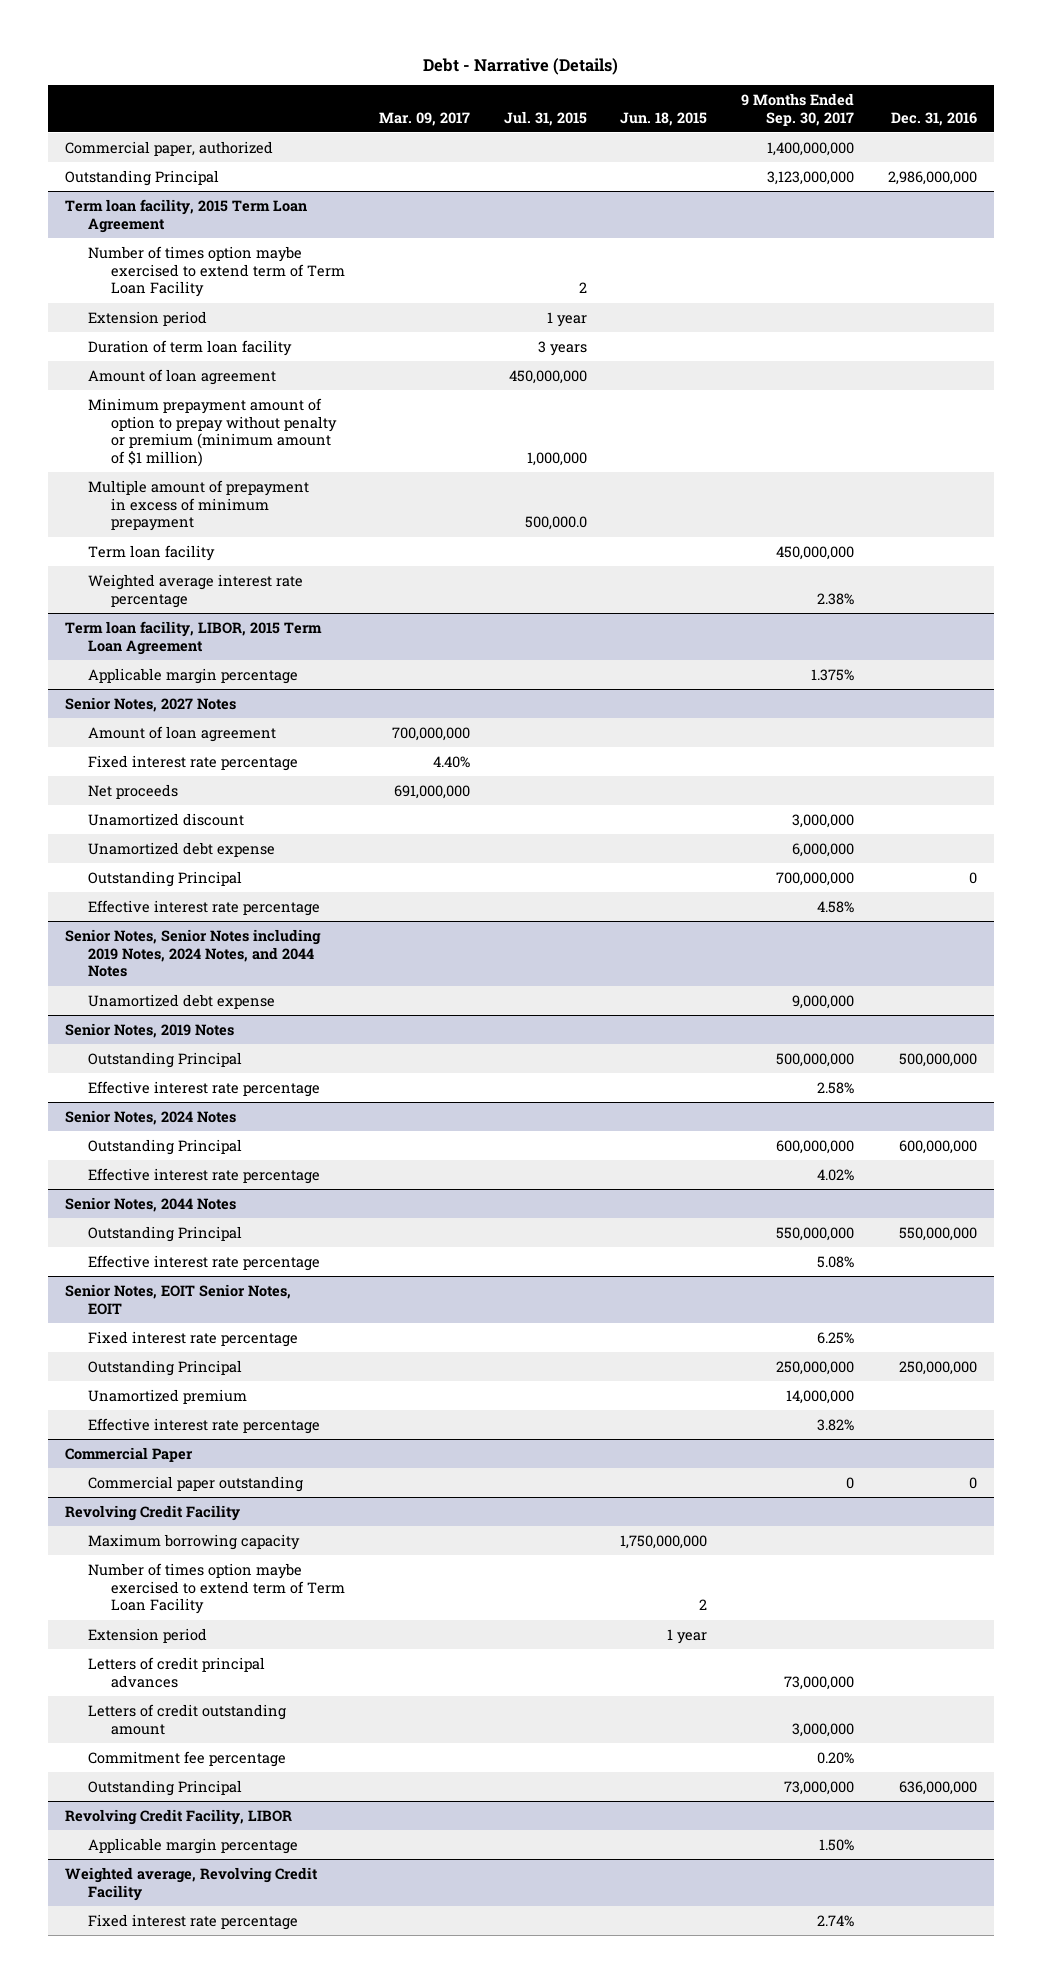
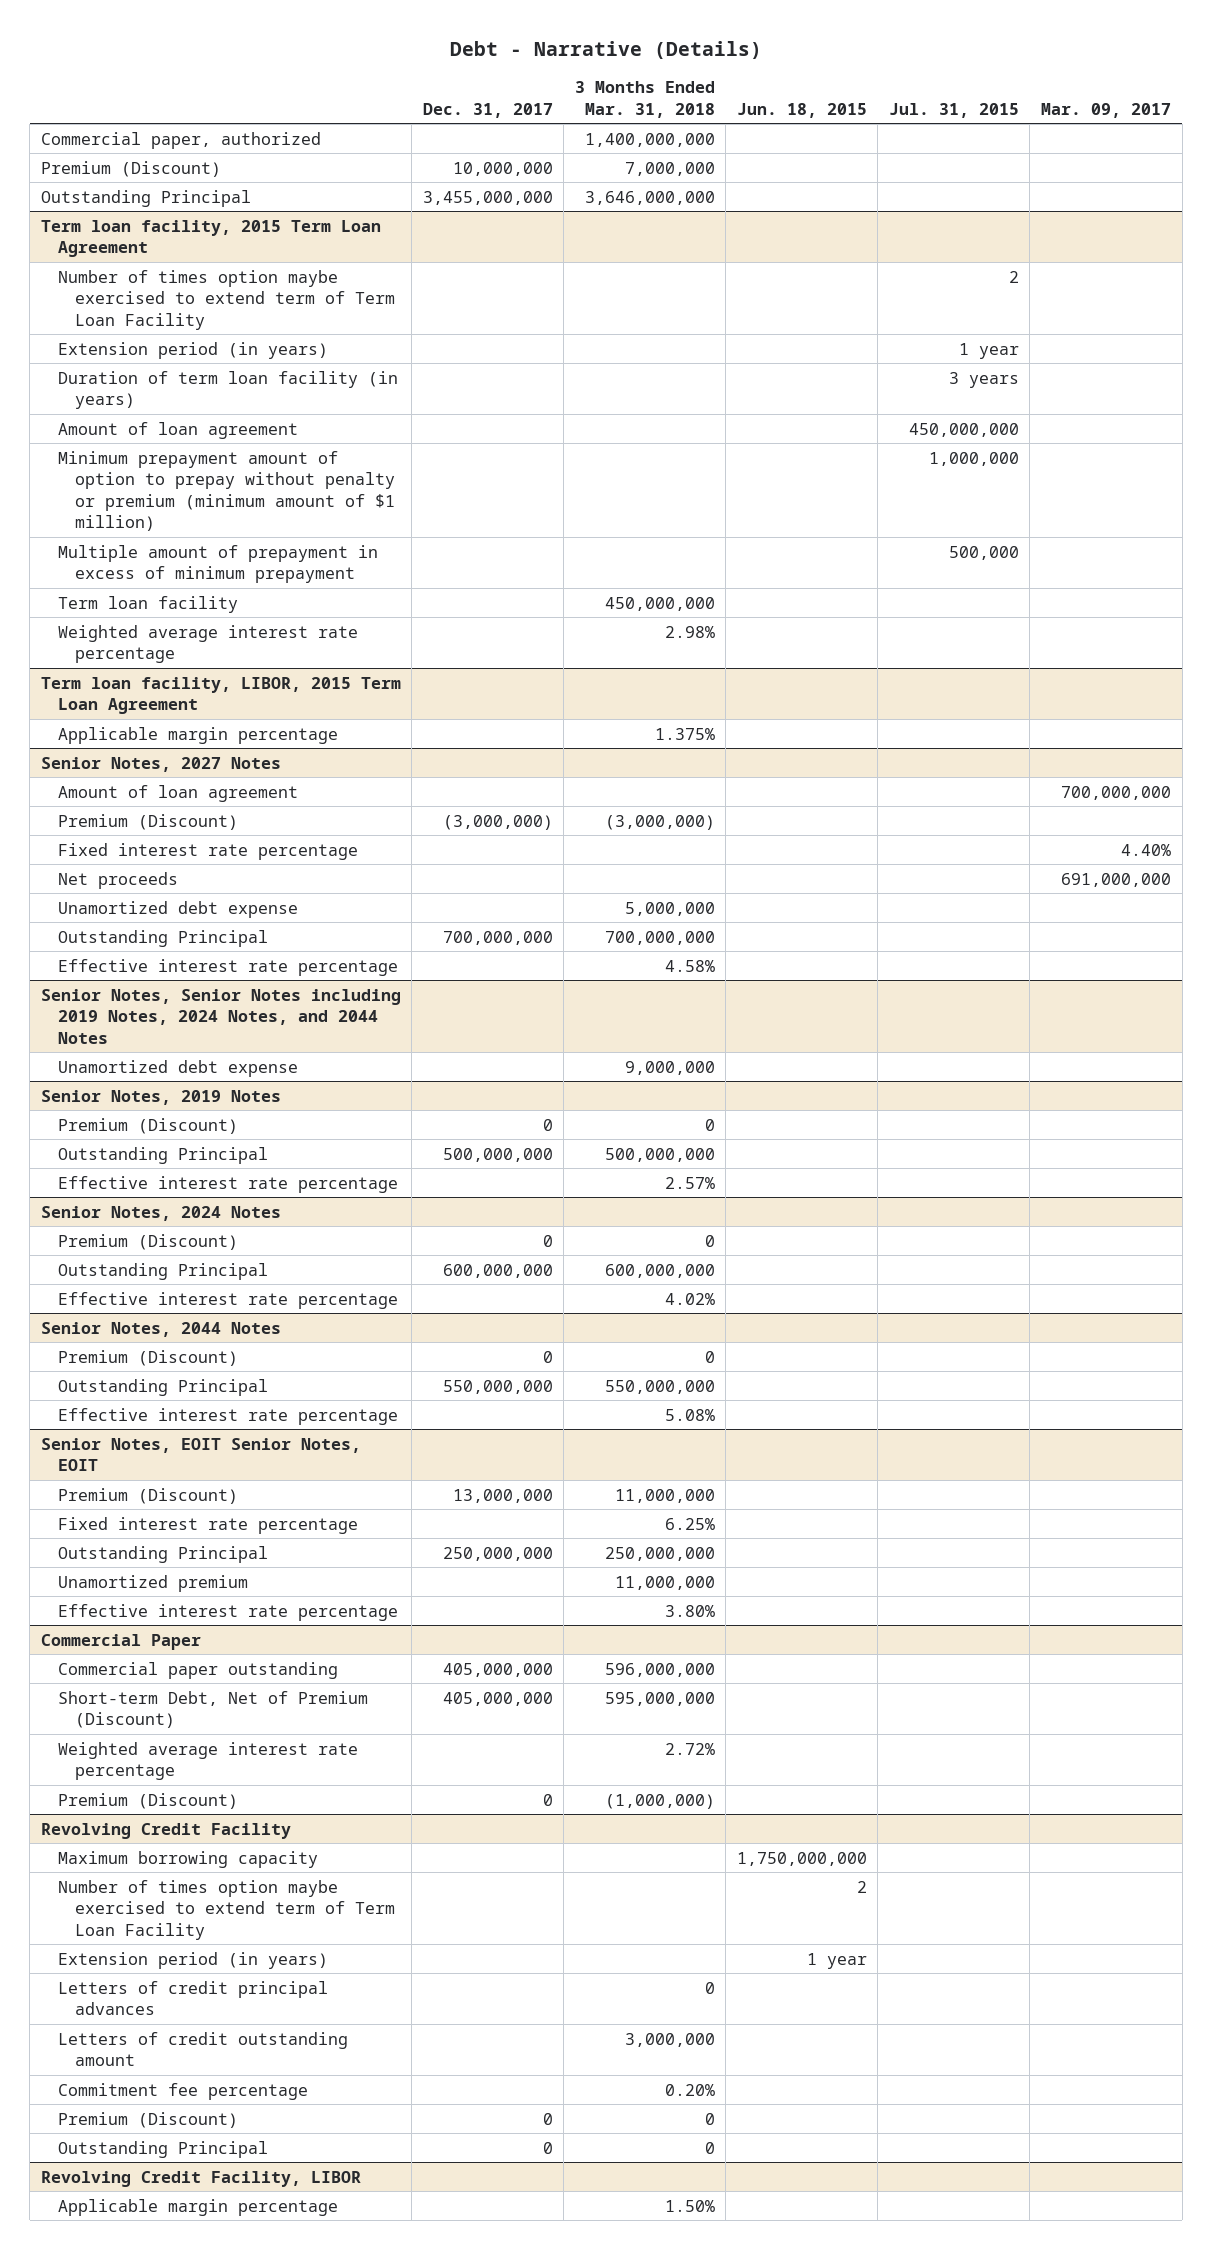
[741,92,855,126] 9 Months Ended Sep. 30, 2017 -> none
[890,111,977,126] Dec. 31, 2016 -> none
none -> [422,102,553,118] Dec. 31, 2017
none -> [574,81,715,118] 3 Months Ended Mar. 31, 2018
none -> [40,160,221,177] Premium (Discount)
[88,310,208,326] Extension period -> [57,341,328,359] Extension period (in years)
[88,339,293,356] Duration of term loan facility -> [57,370,398,410] Duration of term loan facility (in years)
[524,516,587,531] 500,000.0 -> [948,545,1019,560] 500,000
none -> [57,813,238,830] Premium (Discount)
[88,812,245,826] Unamortized discount -> none
none -> [57,1117,238,1134] Premium (Discount)
none -> [57,1233,238,1250] Premium (Discount)
none -> [57,1349,238,1366] Premium (Discount)
none -> [57,1487,238,1504] Premium (Discount)
none -> [57,1690,368,1729] Short-term Debt, Net of Premium (Discount)
none -> [57,1741,358,1781] Weighted average interest rate percentage
none -> [57,1792,238,1809] Premium (Discount)
[88,1627,208,1643] Extension period -> [57,1951,328,1969] Extension period (in years)
none -> [57,2111,238,2128] Premium (Discount)
[64,1866,318,1901] Weighted average, Revolving Credit Facility -> none
[88,1913,299,1930] Fixed interest rate percentage -> none

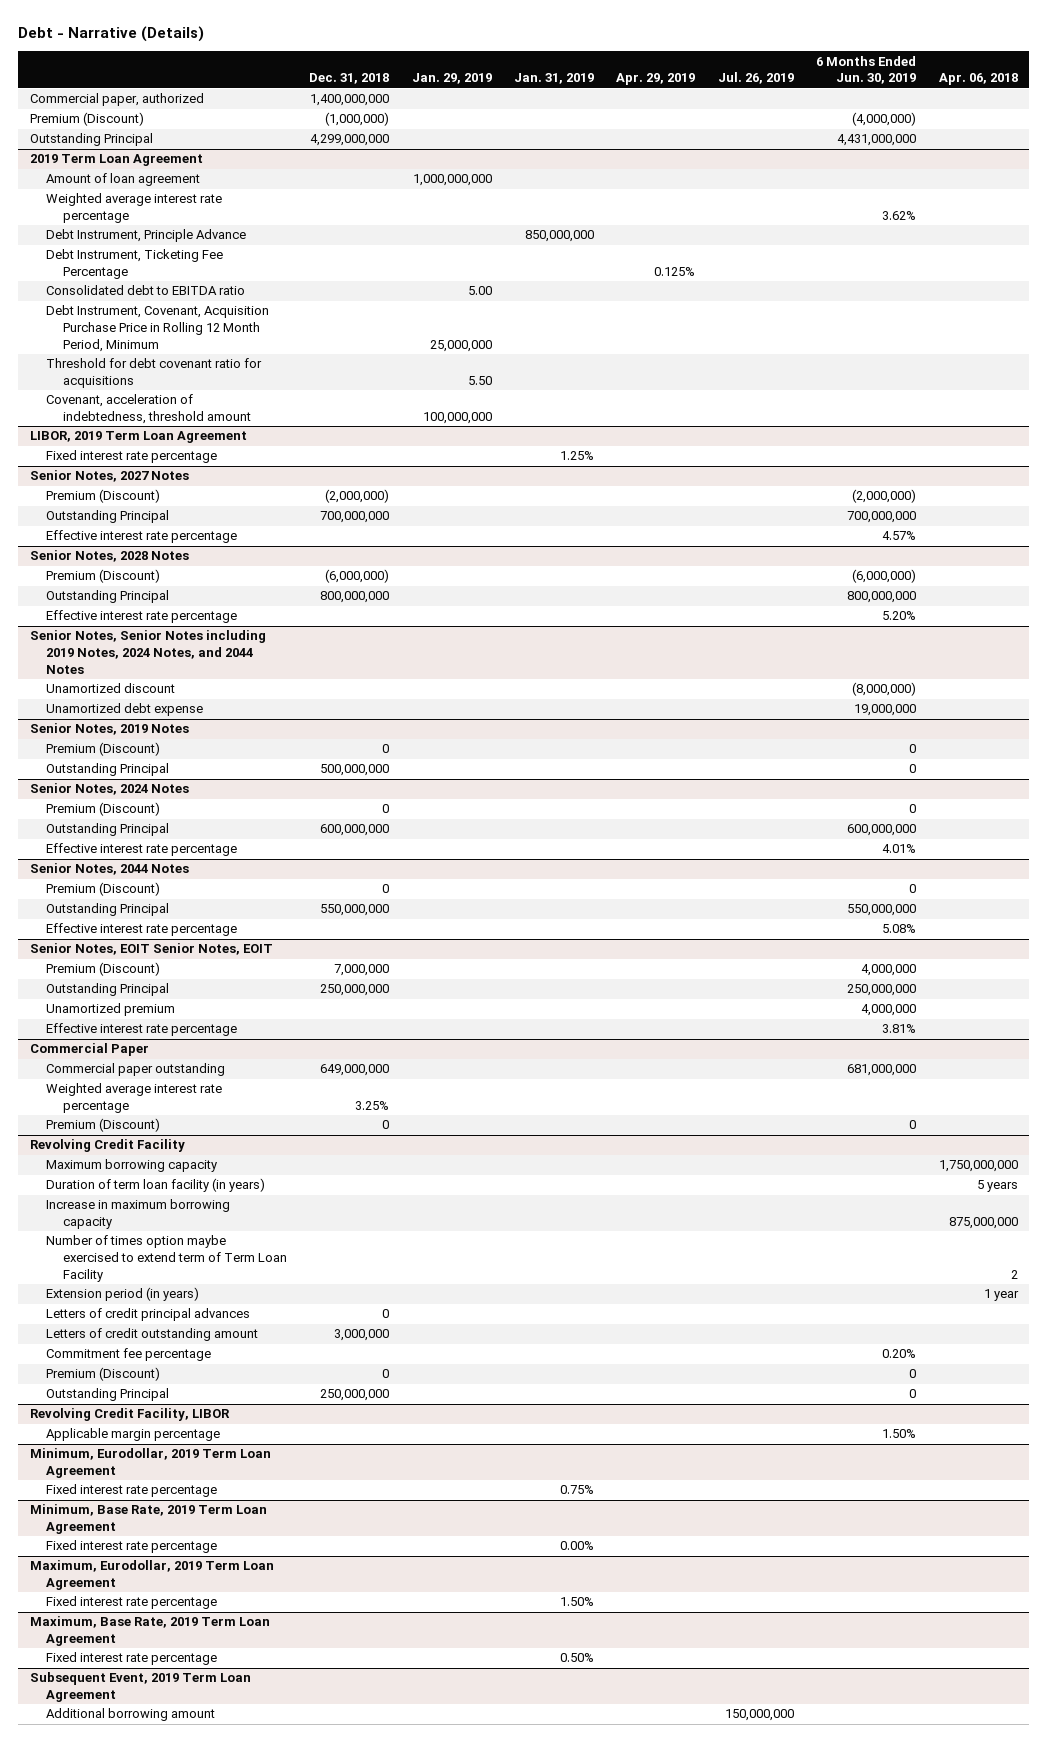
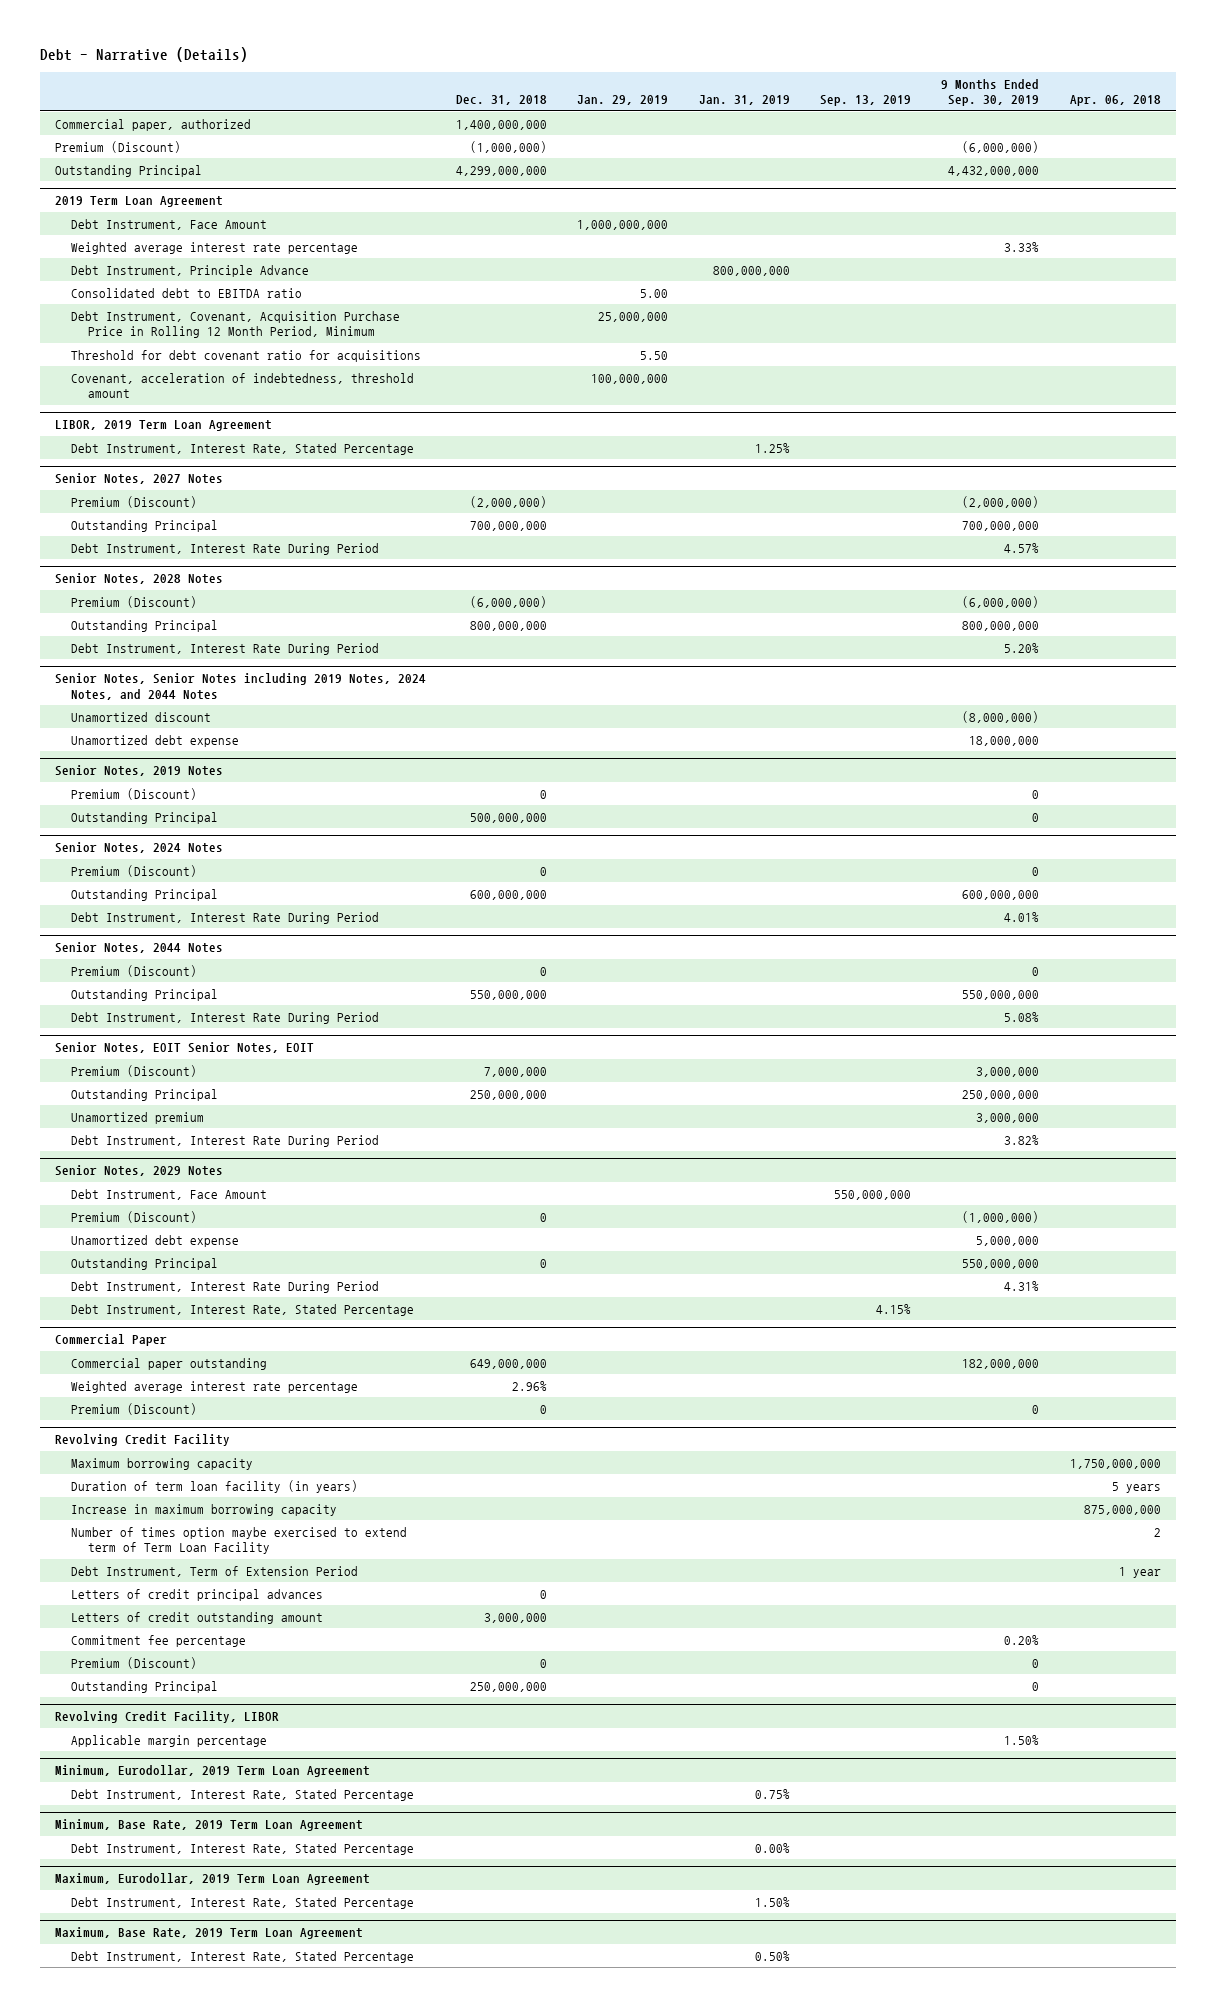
[616,73,696,86] Apr. 29, 2019 -> none
[717,72,794,85] Jul. 26, 2019 -> none
[816,55,917,85] 6 Months Ended Jun. 30, 2019 -> none
none -> [820,94,912,106] Sep. 13, 2019
none -> [941,78,1040,106] 9 Months Ended Sep. 30, 2019
[46,173,201,187] Amount of loan agreement -> [71,218,268,230] Debt Instrument, Face Amount
[46,249,224,280] Debt Instrument, Ticketing Fee Percentage -> none
[525,230,595,243] 850,000,000 -> [712,265,790,276] 800,000,000
[46,450,218,464] Fixed interest rate percentage -> [71,442,415,455] Debt Instrument, Interest Rate, Stated Percentage
[46,530,238,544] Effective interest rate percentage -> [71,542,380,555] Debt Instrument, Interest Rate During Period
[46,610,238,624] Effective interest rate percentage -> [71,642,380,655] Debt Instrument, Interest Rate During Period
[46,843,238,857] Effective interest rate percentage -> [71,911,380,924] Debt Instrument, Interest Rate During Period
[46,923,238,937] Effective interest rate percentage -> [71,1011,380,1024] Debt Instrument, Interest Rate During Period
[46,1023,238,1037] Effective interest rate percentage -> [71,1134,380,1147] Debt Instrument, Interest Rate During Period
none -> [54,1165,223,1177] Senior Notes, 2029 Notes
none -> [71,1188,268,1200] Debt Instrument, Face Amount
none -> [71,1210,198,1223] Premium (Discount)
none -> [71,1234,240,1247] Unamortized debt expense
none -> [71,1257,219,1270] Outstanding Principal
none -> [71,1280,380,1293] Debt Instrument, Interest Rate During Period
none -> [71,1303,415,1316] Debt Instrument, Interest Rate, Stated Percentage
[355,1101,390,1111] 3.25% -> [512,1380,548,1391] 2.96%
[46,1287,200,1302] Extension period (in years) -> [71,1565,359,1577] Debt Instrument, Term of Extension Period
[46,1484,218,1498] Fixed interest rate percentage -> [71,1788,415,1801] Debt Instrument, Interest Rate, Stated Percentage
[46,1540,218,1554] Fixed interest rate percentage -> [71,1842,415,1855] Debt Instrument, Interest Rate, Stated Percentage
[46,1596,218,1610] Fixed interest rate percentage -> [71,1896,415,1909] Debt Instrument, Interest Rate, Stated Percentage
[29,1672,251,1703] Subsequent Event, 2019 Term Loan Agreement -> none
[46,1708,216,1722] Additional borrowing amount -> none
[46,1652,218,1666] Fixed interest rate percentage -> [71,1950,415,1963] Debt Instrument, Interest Rate, Stated Percentage

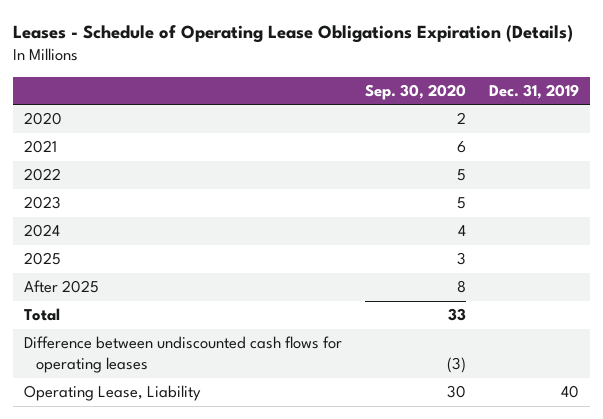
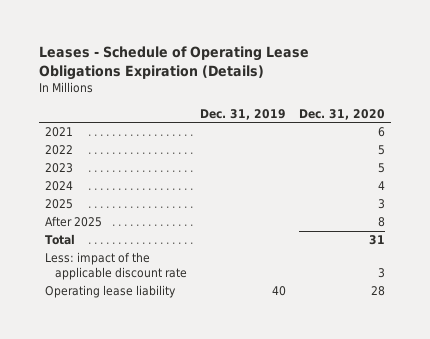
[365,83,467,100] Sep. 30, 2020 -> none
none -> [298,108,385,120] Dec. 31, 2020
[24,112,63,126] 2020 -> none
[24,336,343,374] Difference between undiscounted cash flows for operating leases -> [45,252,187,281] Less: impact of the applicable discount rate
[24,385,202,402] Operating Lease, Liability -> [45,285,177,299] Operating lease liability

